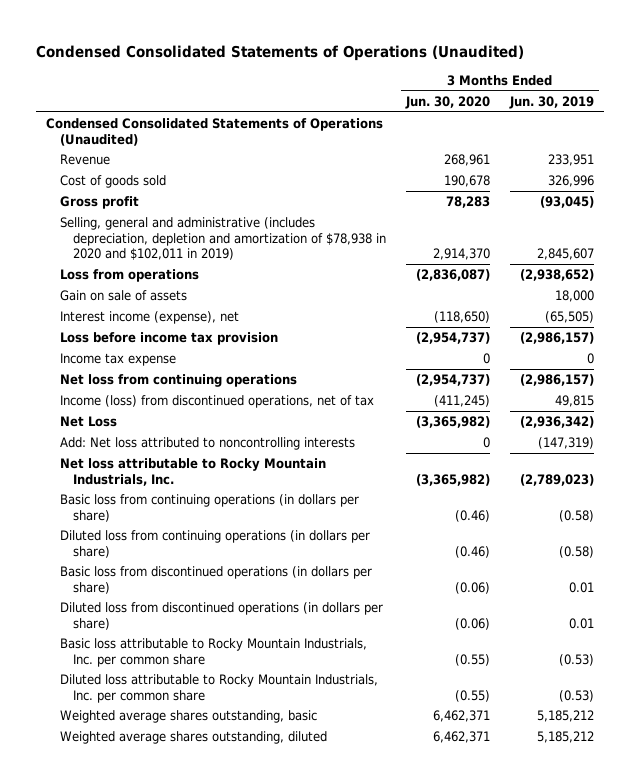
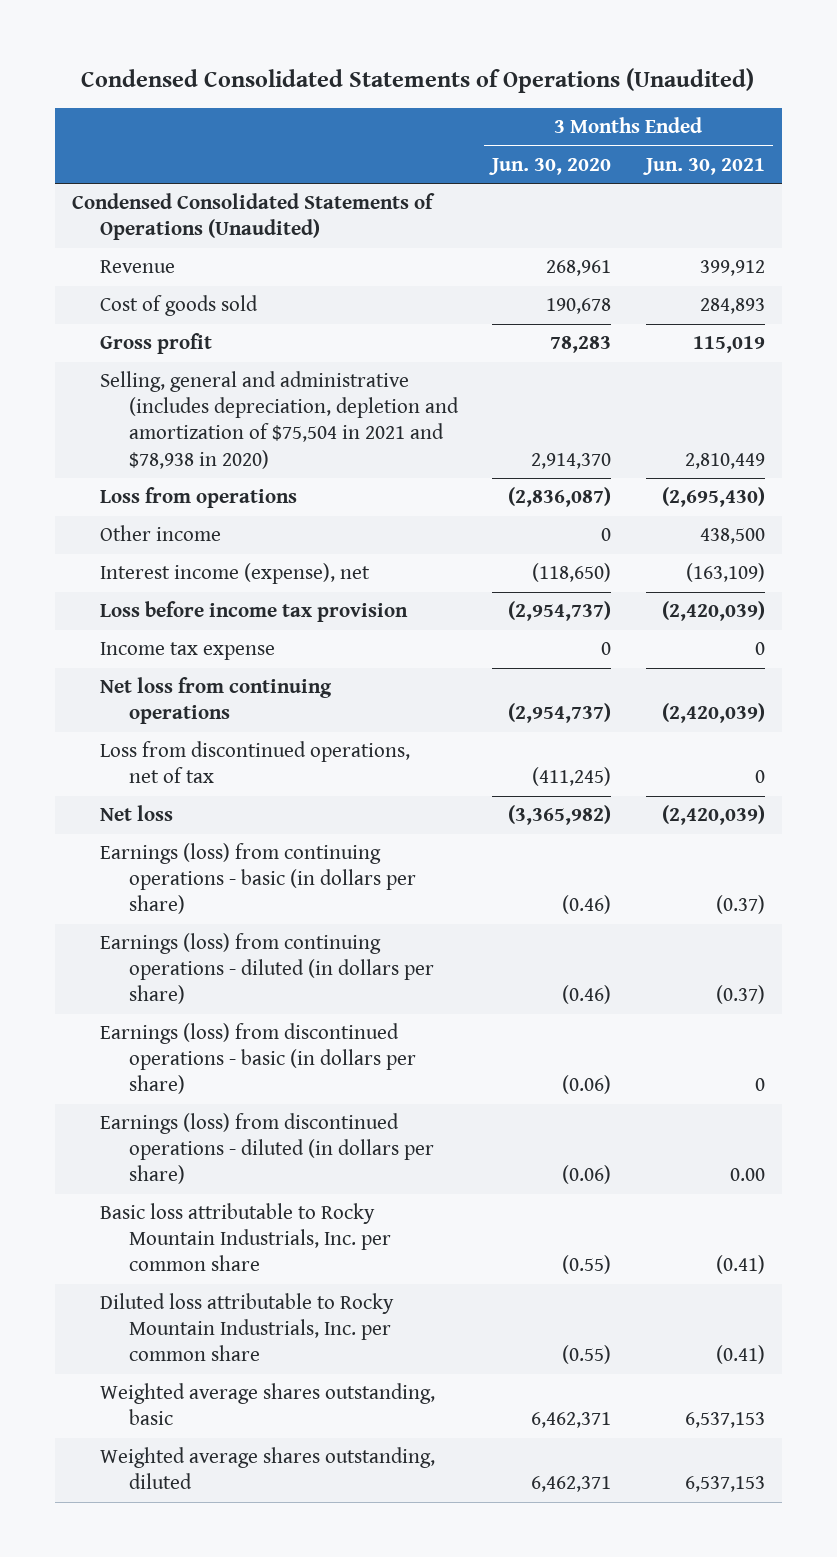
[508,95,594,109] Jun. 30, 2019 -> none
none -> [642,157,765,175] Jun. 30, 2021
[59,217,387,260] Selling, general and administrative (includes depreciation, depletion and amortization of $78,938 in 2020 and $102,011 in 2019) -> [100,371,459,469] Selling, general and administrative (includes depreciation, depletion and amortization of $75,504 in 2021 and $78,938 in 2020)
[59,290,187,302] Gain on sale of assets -> none
none -> [100,525,222,542] Other income
[59,416,117,428] Net Loss -> none
[59,437,355,451] Add: Net loss attributed to noncontrolling interests -> none
[59,395,374,409] Income (loss) from discontinued operations, net of tax -> [100,741,411,784] Loss from discontinued operations, net of tax
[59,458,326,486] Net loss attributable to Rocky Mountain Industrials, Inc. -> [100,805,174,822] Net loss
[59,494,359,522] Basic loss from continuing operations (in dollars per share) -> [100,843,416,915] Earnings (loss) from continuing operations - basic (in dollars per share)
[59,530,370,558] Diluted loss from continuing operations (in dollars per share) -> [100,933,434,1005] Earnings (loss) from continuing operations - diluted (in dollars per share)
[59,566,372,594] Basic loss from discontinued operations (in dollars per share) -> [100,1023,416,1095] Earnings (loss) from discontinued operations - basic (in dollars per share)
[59,602,383,630] Diluted loss from discontinued operations (in dollars per share) -> [100,1113,434,1185] Earnings (loss) from discontinued operations - diluted (in dollars per share)

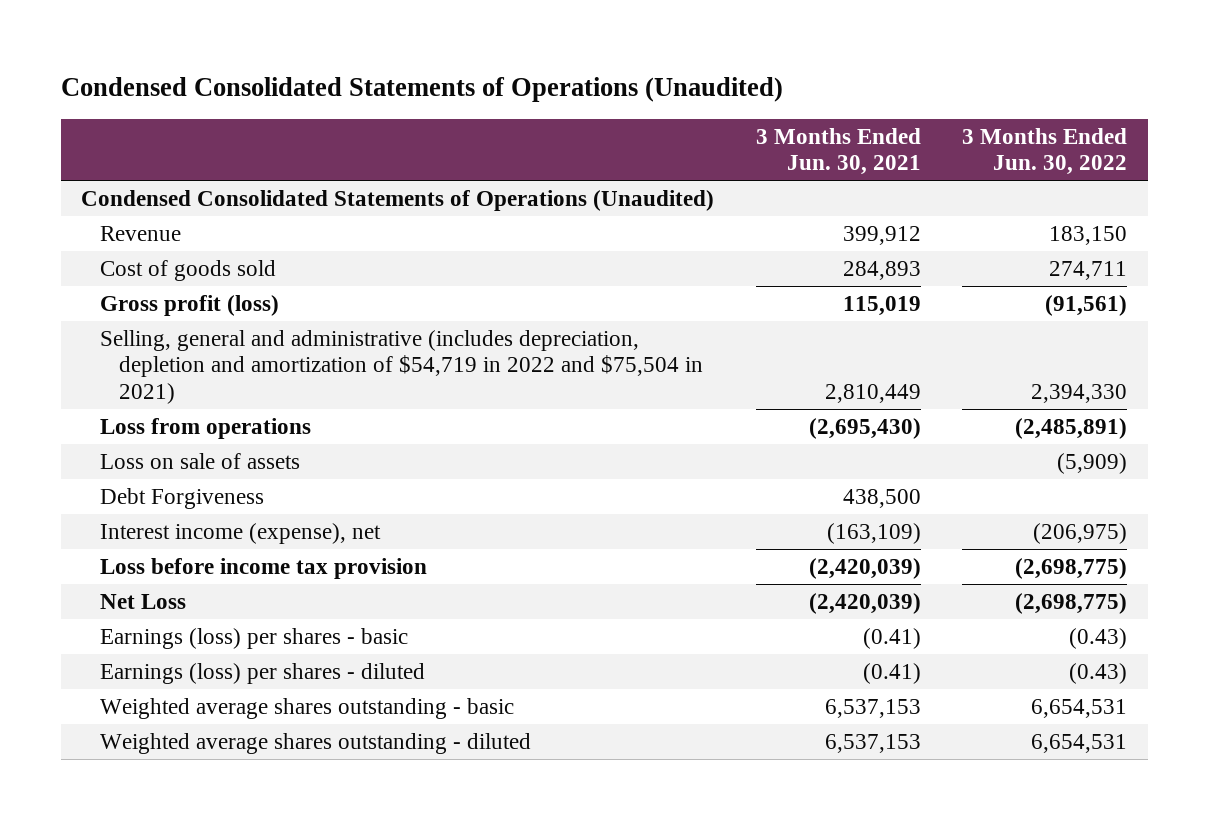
[489,157,612,175] Jun. 30, 2020 -> none
none -> [962,127,1128,176] 3 Months Ended Jun. 30, 2022
[100,333,213,355] Gross profit -> [99,294,279,316] Gross profit (loss)
[100,371,459,469] Selling, general and administrative (includes depreciation, depletion and amortization of $75,504 in 2021 and $78,938 in 2020) -> [99,329,703,404] Selling, general and administrative (includes depreciation, depletion and amortization of $54,719 in 2022 and $75,504 in 2021)
none -> [99,452,300,469] Loss on sale of assets
[100,525,222,542] Other income -> [99,487,264,509] Debt Forgiveness
[100,642,276,661] Income tax expense -> none
[100,677,333,725] Net loss from continuing operations -> none
[100,741,411,784] Loss from discontinued operations, net of tax -> none
[100,843,416,915] Earnings (loss) from continuing operations - basic (in dollars per share) -> none
[100,933,434,1005] Earnings (loss) from continuing operations - diluted (in dollars per share) -> none
[100,1023,416,1095] Earnings (loss) from discontinued operations - basic (in dollars per share) -> none
[100,1113,434,1185] Earnings (loss) from discontinued operations - diluted (in dollars per share) -> none
[100,805,174,822] Net loss -> [99,593,186,609] Net Loss
[100,1203,391,1272] Basic loss attributable to Rocky Mountain Industrials, Inc. per common share -> [99,627,408,649] Earnings (loss) per shares - basic
[100,1293,395,1362] Diluted loss attributable to Rocky Mountain Industrials, Inc. per common share -> [99,662,425,684] Earnings (loss) per shares - diluted
[100,1383,436,1426] Weighted average shares outstanding, basic -> [99,697,514,719] Weighted average shares outstanding - basic
[100,1447,436,1490] Weighted average shares outstanding, diluted -> [99,732,531,754] Weighted average shares outstanding - diluted

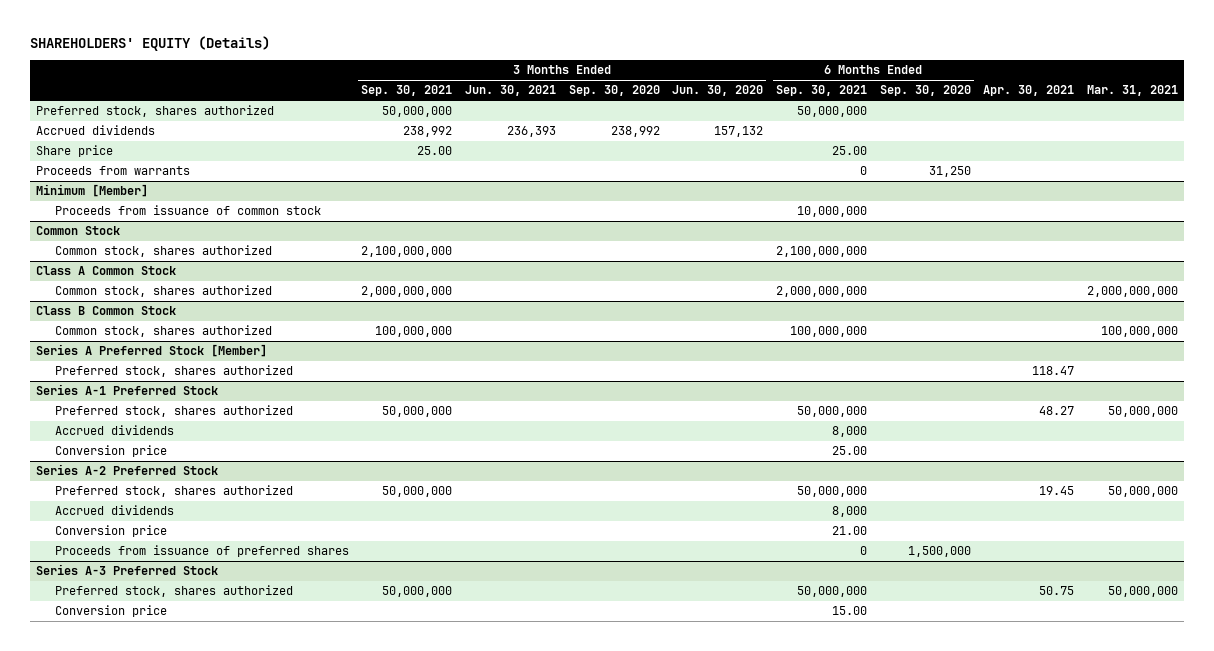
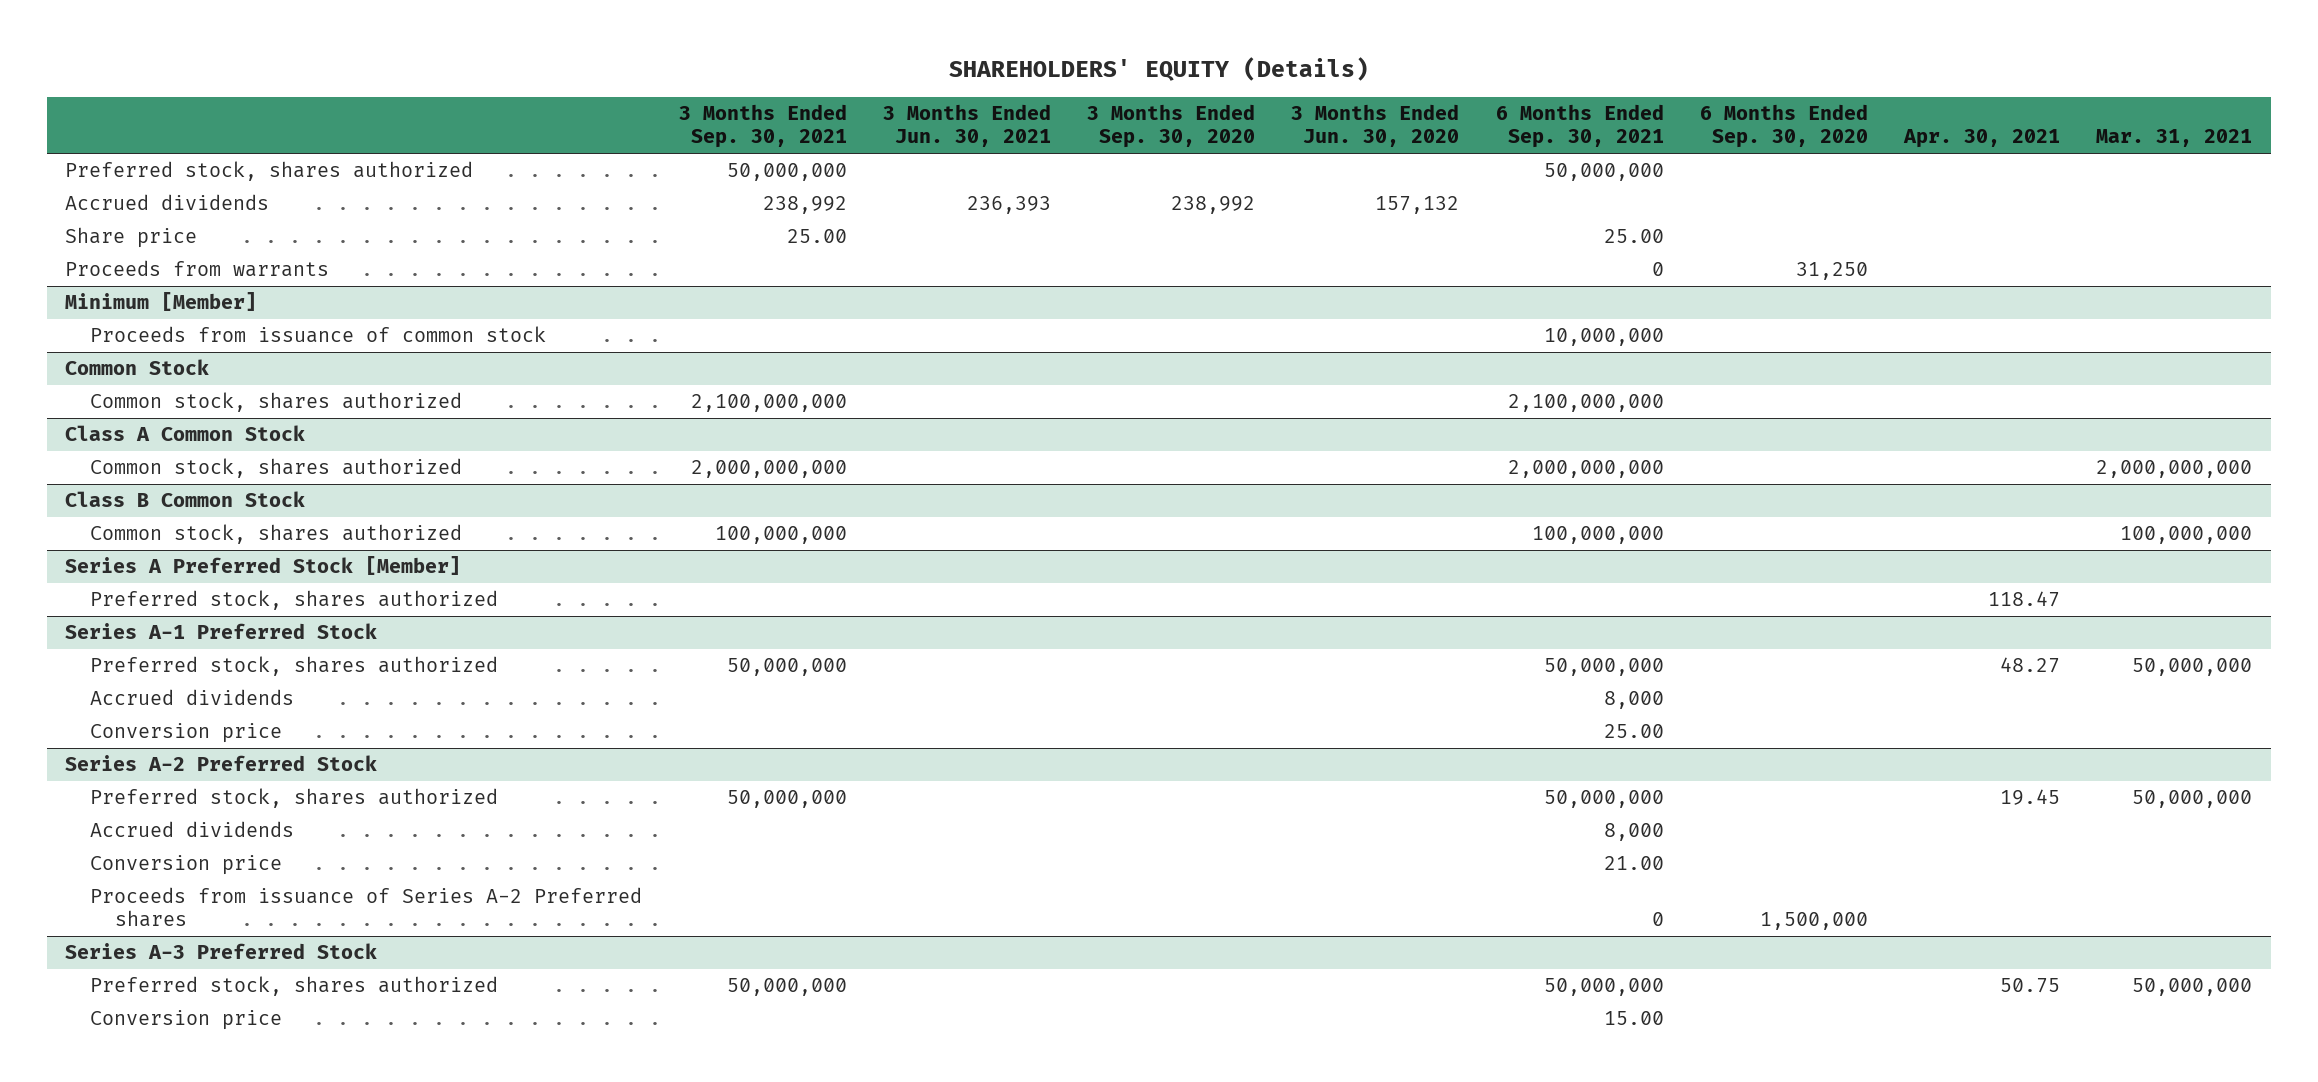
[54,545,349,558] Proceeds from issuance of preferred shares -> [90,887,643,928] Proceeds from issuance of Series A-2 Preferred shares

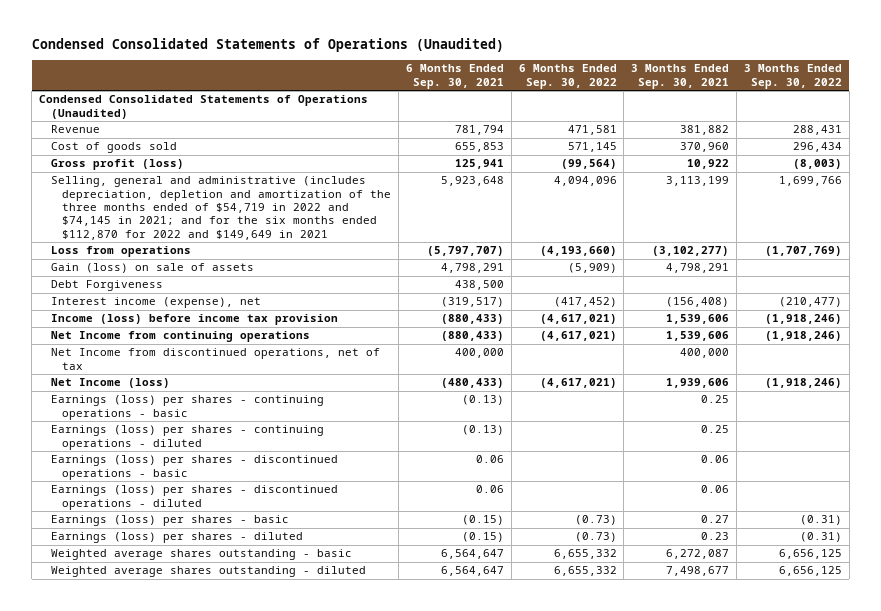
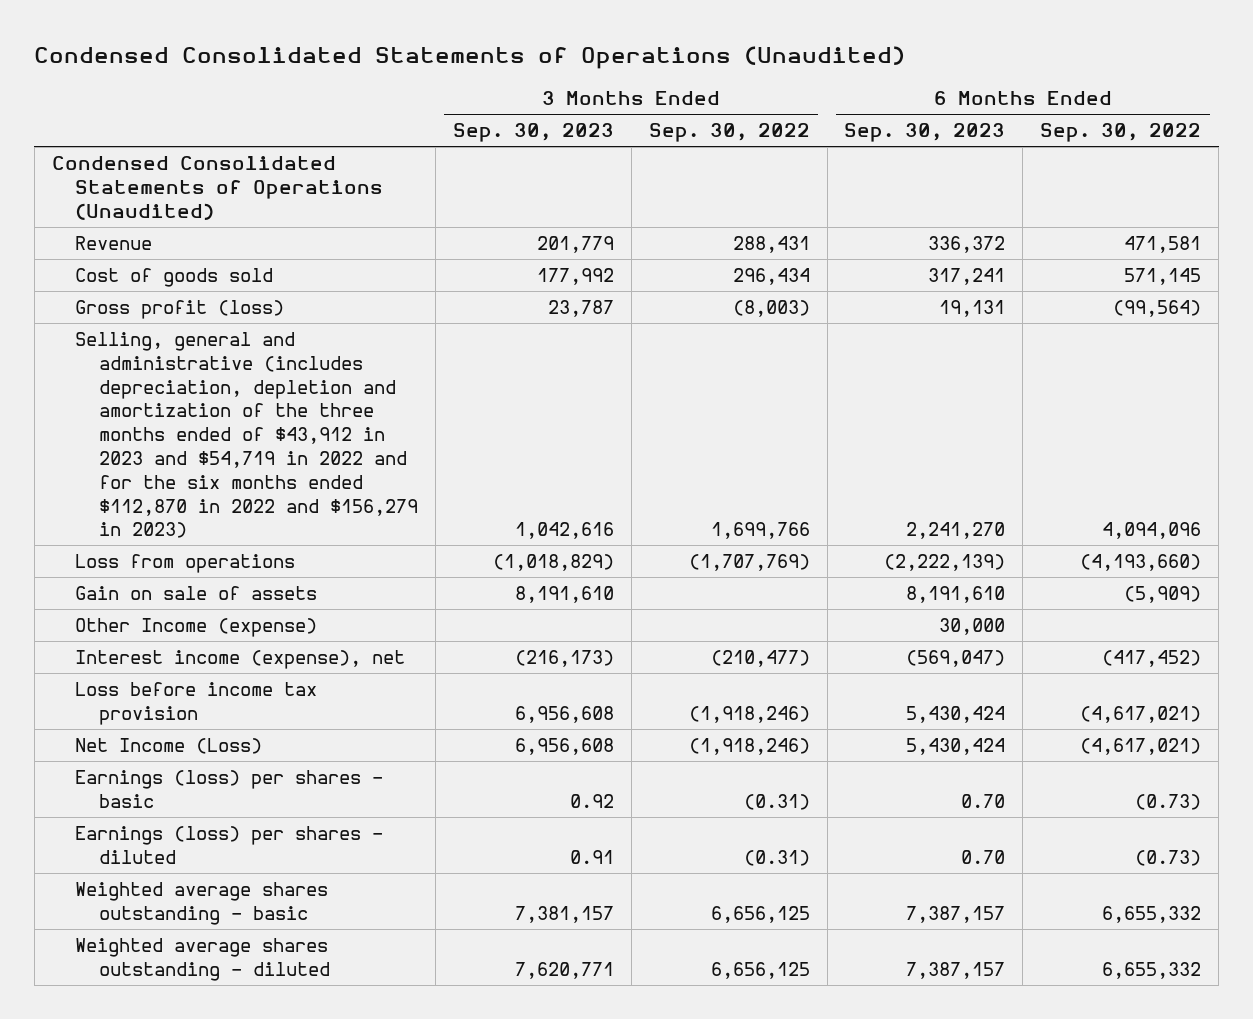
[405,64,504,89] 6 Months Ended Sep. 30, 2021 -> none
[631,64,730,89] 3 Months Ended Sep. 30, 2021 -> none
none -> [452,123,614,143] Sep. 30, 2023
none -> [844,123,1006,143] Sep. 30, 2023
[50,176,392,240] Selling, general and administrative (includes depreciation, depletion and amortization of the three months ended of $54,719 in 2022 and $74,145 in 2021; and for the six months ended $112,870 for 2022 and $149,649 in 2021 -> [75,332,419,539] Selling, general and administrative (includes depreciation, depletion and amortization of the three months ended of $43,912 in 2023 and $54,719 in 2022 and for the six months ended $112,870 in 2022 and $156,279 in 2023)
[50,280,163,292] Debt Forgiveness -> none
[50,263,254,274] Gain (loss) on sale of assets -> [75,586,318,601] Gain on sale of assets
none -> [75,618,318,638] Other Income (expense)
[50,331,310,343] Net Income from continuing operations -> none
[50,348,380,370] Net Income from discontinued operations, net of tax -> none
[50,395,324,420] Earnings (loss) per shares - continuing operations - basic -> none
[50,425,324,450] Earnings (loss) per shares - continuing operations - diluted -> none
[50,455,338,480] Earnings (loss) per shares - discontinued operations - basic -> none
[50,485,338,510] Earnings (loss) per shares - discontinued operations - diluted -> none
[50,314,338,326] Income (loss) before income tax provision -> [75,682,318,725] Loss before income tax provision
[50,378,170,389] Net Income (loss) -> [75,738,263,755] Net Income (Loss)

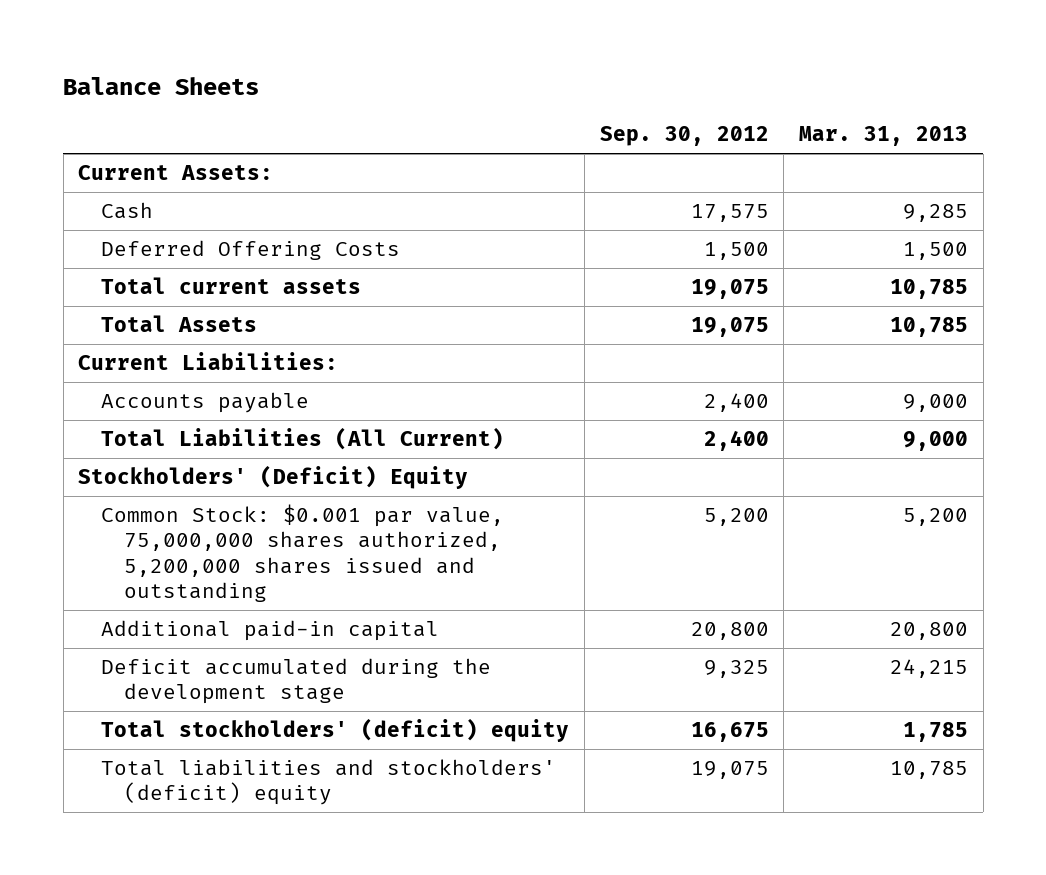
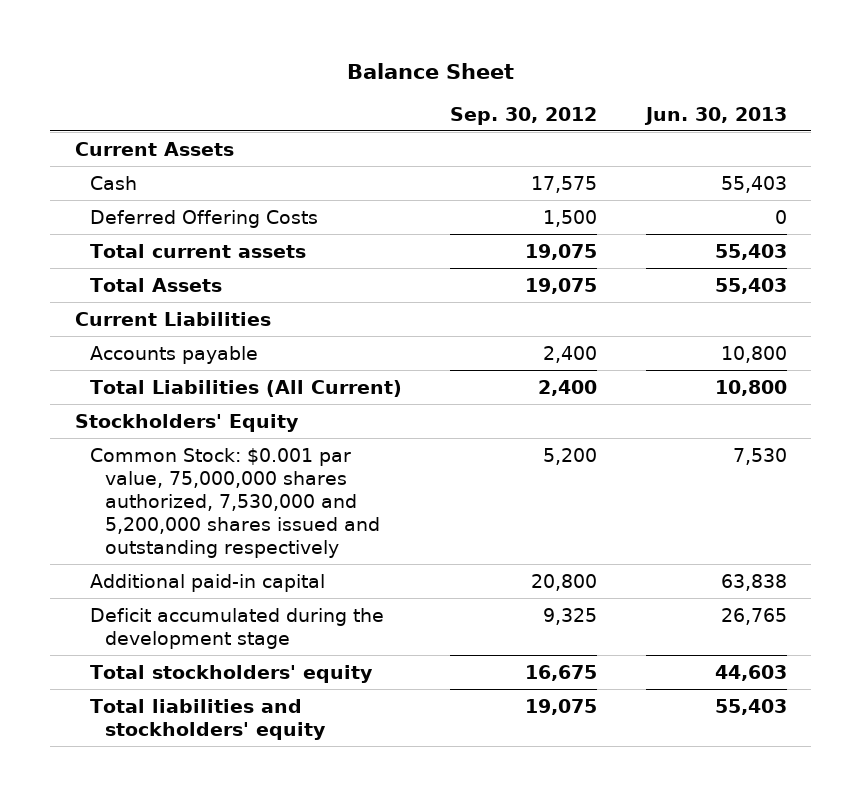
[63,76,260,95] Balance Sheets -> [346,62,514,79] Balance Sheet
[799,126,969,147] Mar. 31, 2013 -> none
none -> [643,106,787,125] Jun. 30, 2013
[78,165,274,181] Current Assets: -> [74,141,234,156] Current Assets
[78,352,339,371] Current Liabilities: -> [74,311,271,326] Current Liabilities
[78,465,469,490] Stockholders' (Deficit) Equity -> [74,413,299,432] Stockholders' Equity
[101,504,505,603] Common Stock: $0.001 par value, 75,000,000 shares authorized, 5,200,000 shares issued and outstanding -> [89,447,380,559] Common Stock: $0.001 par value, 75,000,000 shares authorized, 7,530,000 and 5,200,000 shares issued and outstanding respectively
[101,718,570,743] Total stockholders' (deficit) equity -> [89,664,373,683] Total stockholders' equity
[101,759,557,806] Total liabilities and stockholders' (deficit) equity -> [89,698,326,740] Total liabilities and stockholders' equity

